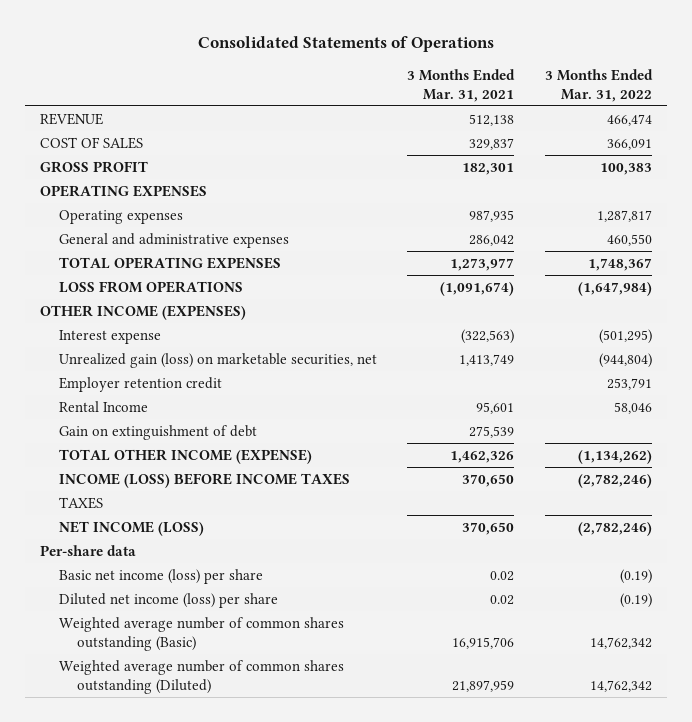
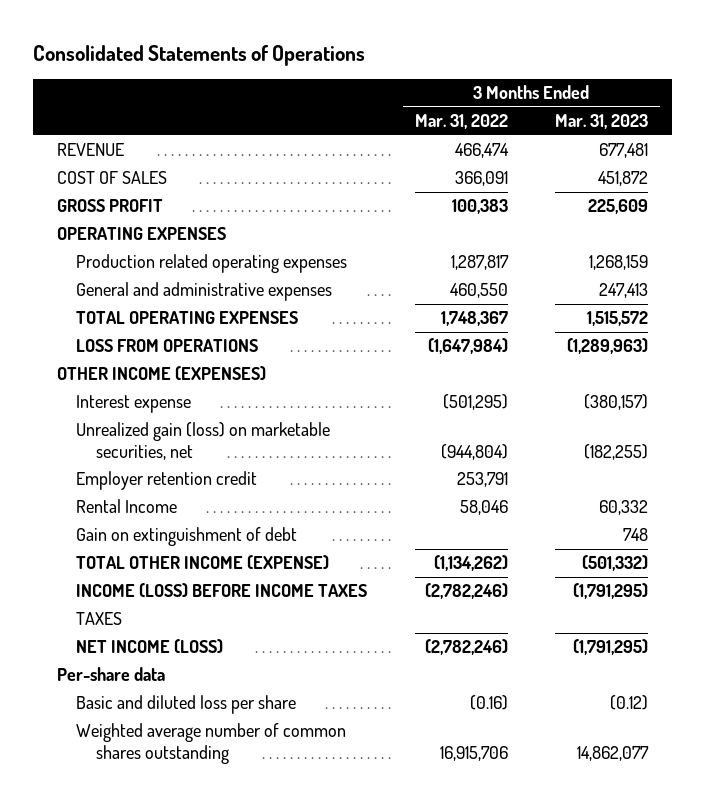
[407,68,516,102] 3 Months Ended Mar. 31, 2021 -> none
none -> [555,114,649,130] Mar. 31, 2023
[58,209,183,224] Operating expenses -> [76,254,348,274] Production related operating expenses
[58,592,278,608] Diluted net income (loss) per share -> none
[58,659,344,694] Weighted average number of common shares outstanding (Diluted) -> none
[58,568,263,584] Basic net income (loss) per share -> [76,695,297,715] Basic and diluted loss per share
[619,568,652,584] (0.19) -> [469,695,508,711] (0.16)
[58,616,344,651] Weighted average number of common shares outstanding (Basic) -> [76,723,347,765] Weighted average number of common shares outstanding
[589,636,652,649] 14,762,342 -> [439,746,508,762] 16,915,706

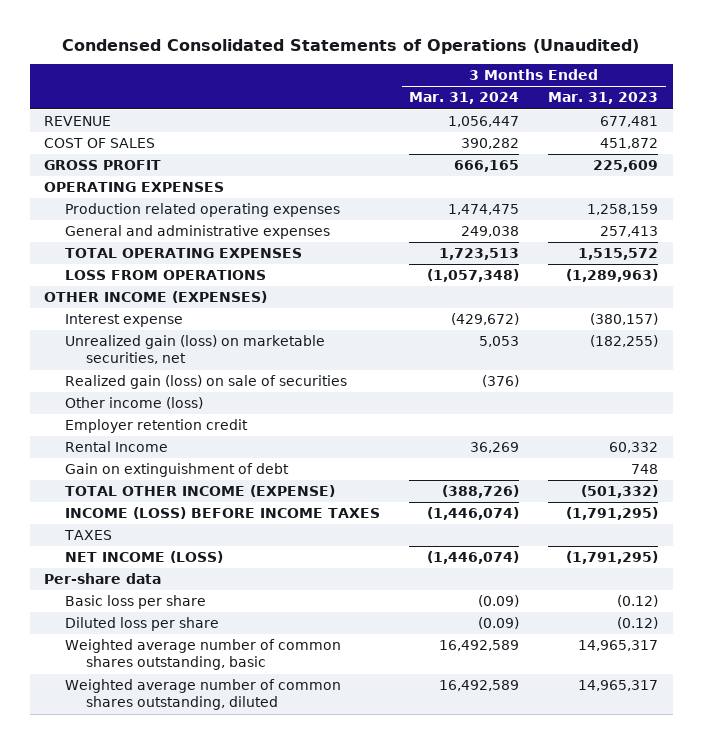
[32,44,365,66] Consolidated Statements of Operations -> [62,38,640,54] Condensed Consolidated Statements of Operations (Unaudited)
[414,114,508,130] Mar. 31, 2022 -> none
none -> [409,92,520,105] Mar. 31, 2024
[589,255,649,271] 1,268,159 -> [587,204,659,216] 1,258,159
[599,283,649,299] 247,413 -> [600,226,659,238] 257,413
none -> [65,375,348,390] Realized gain (loss) on sale of securities
none -> [65,397,204,410] Other income (loss)
[76,695,297,715] Basic and diluted loss per share -> [65,595,207,610] Basic loss per share
none -> [65,617,220,632] Diluted loss per share
[76,723,347,765] Weighted average number of common shares outstanding -> [65,639,342,671] Weighted average number of common shares outstanding, basic
[577,746,650,762] 14,862,077 -> [578,640,659,652] 14,965,317
none -> [65,679,342,711] Weighted average number of common shares outstanding, diluted

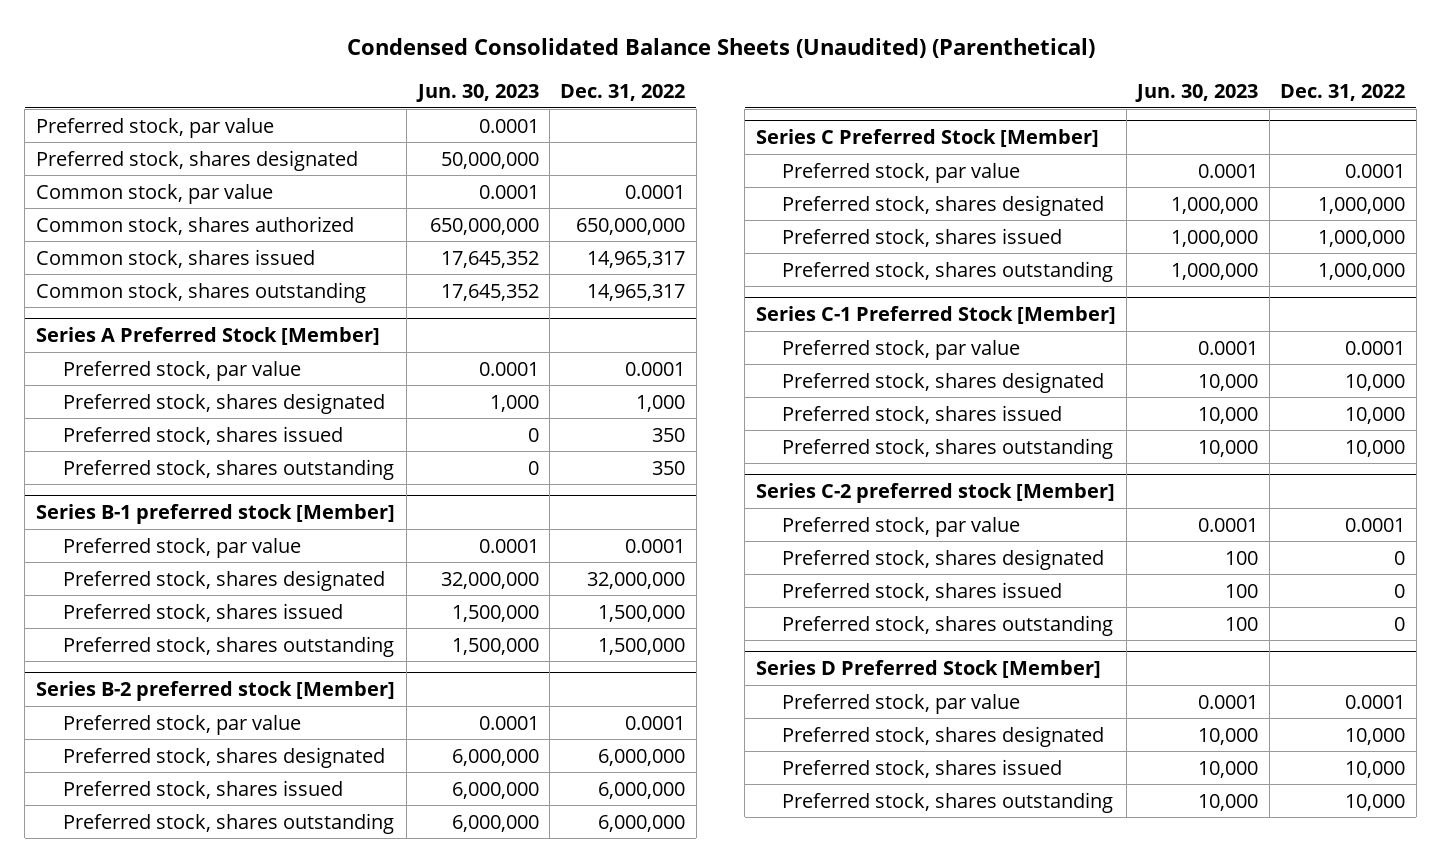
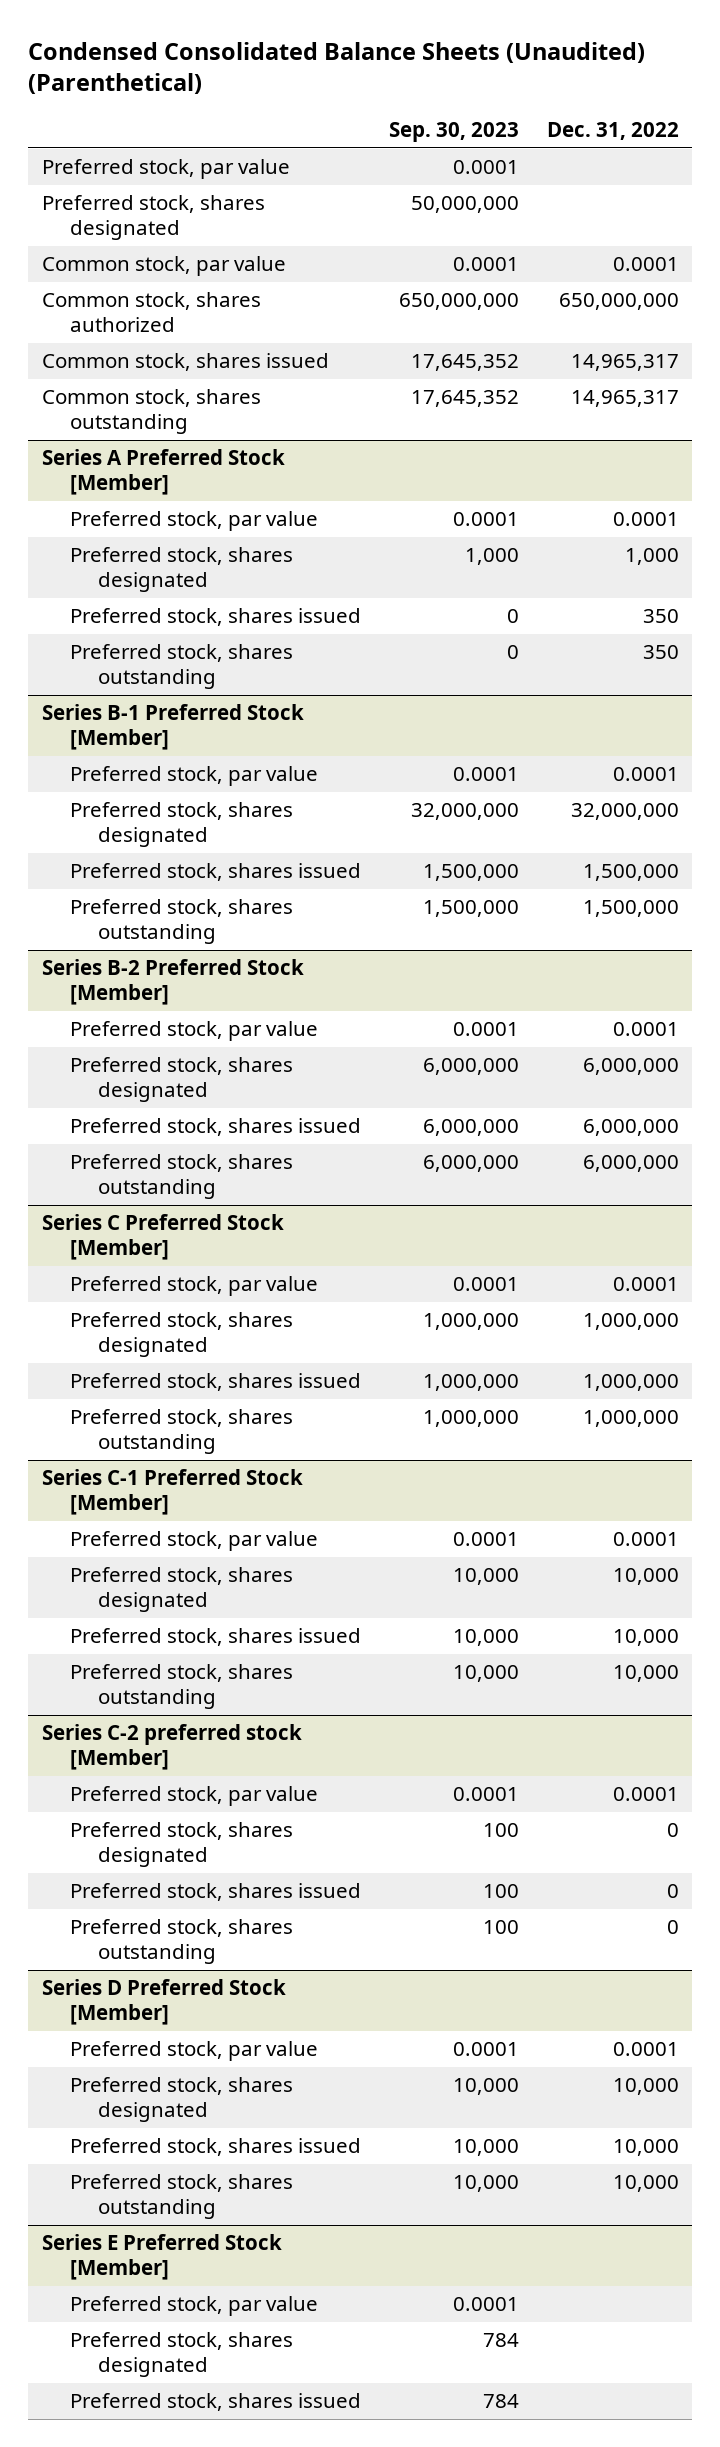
[415,83,539,102] Jun. 30, 2023 -> none
none -> [388,122,519,143] Sep. 30, 2023
[35,504,395,525] Series B-1 preferred stock [Member] -> [41,704,304,751] Series B-1 Preferred Stock [Member]
[35,681,395,702] Series B-2 preferred stock [Member] -> [41,959,304,1006] Series B-2 Preferred Stock [Member]
none -> [41,2234,282,2281] Series E Preferred Stock [Member]
none -> [69,2296,318,2317] Preferred stock, par value
none -> [69,2332,293,2378] Preferred stock, shares designated
none -> [69,2393,361,2412] Preferred stock, shares issued

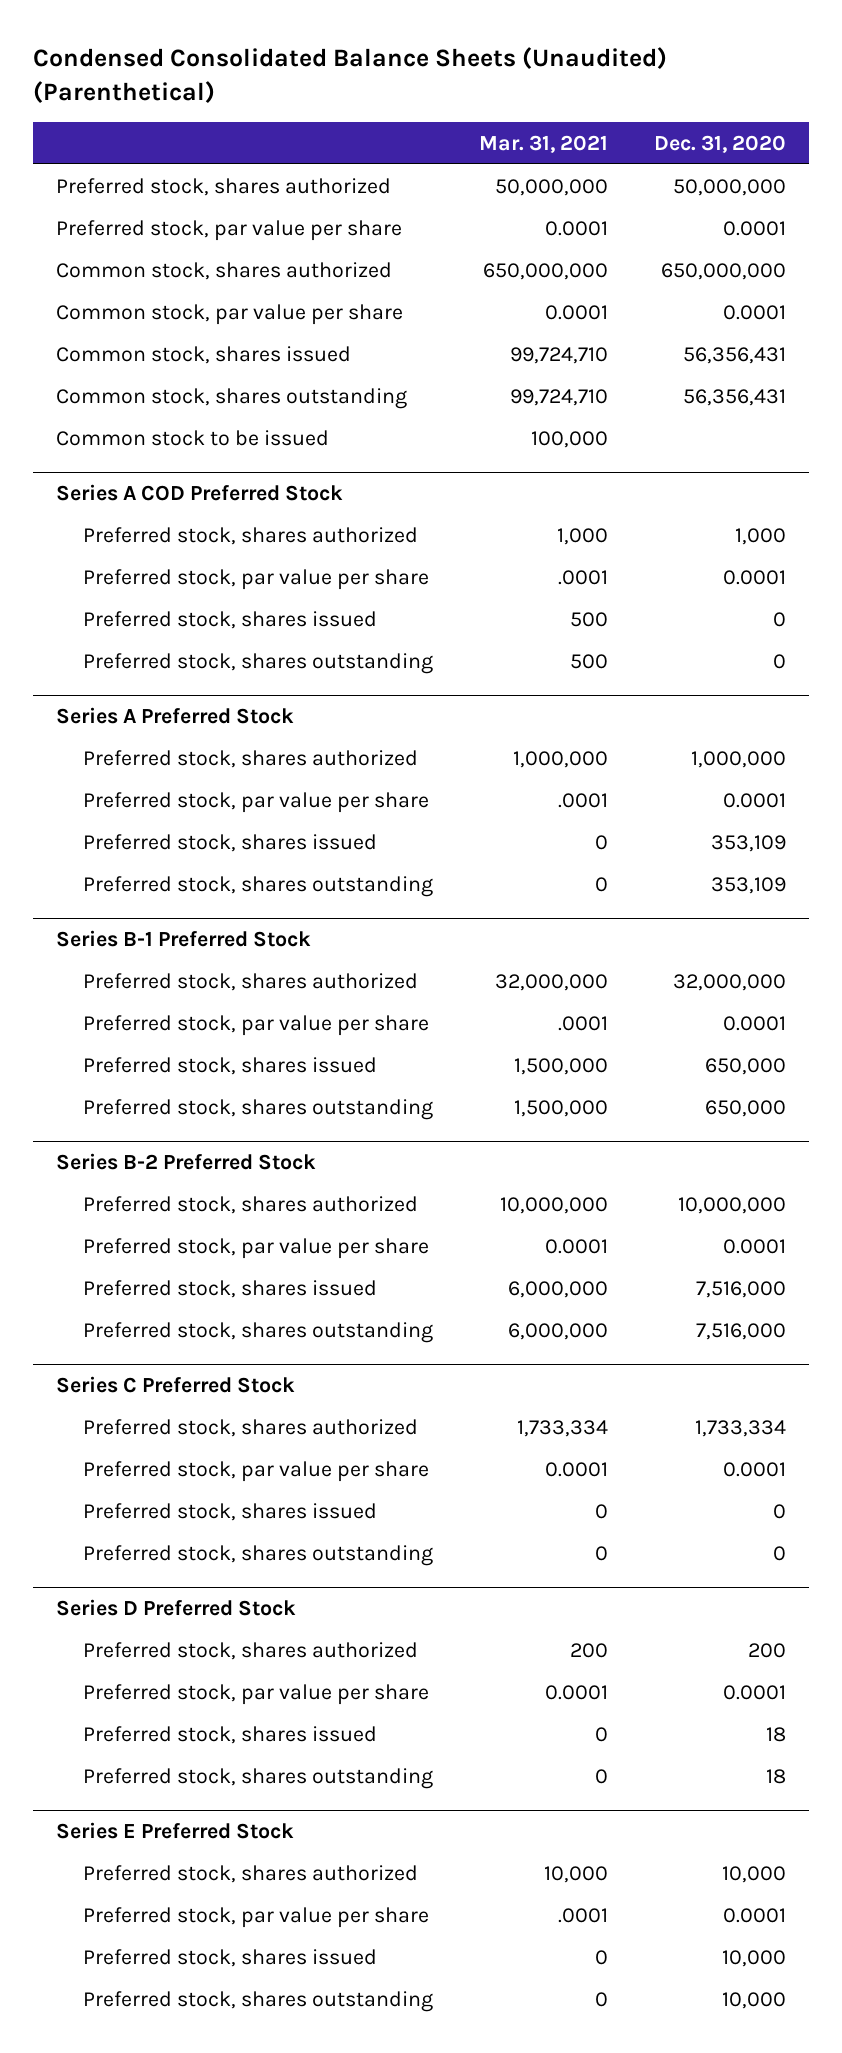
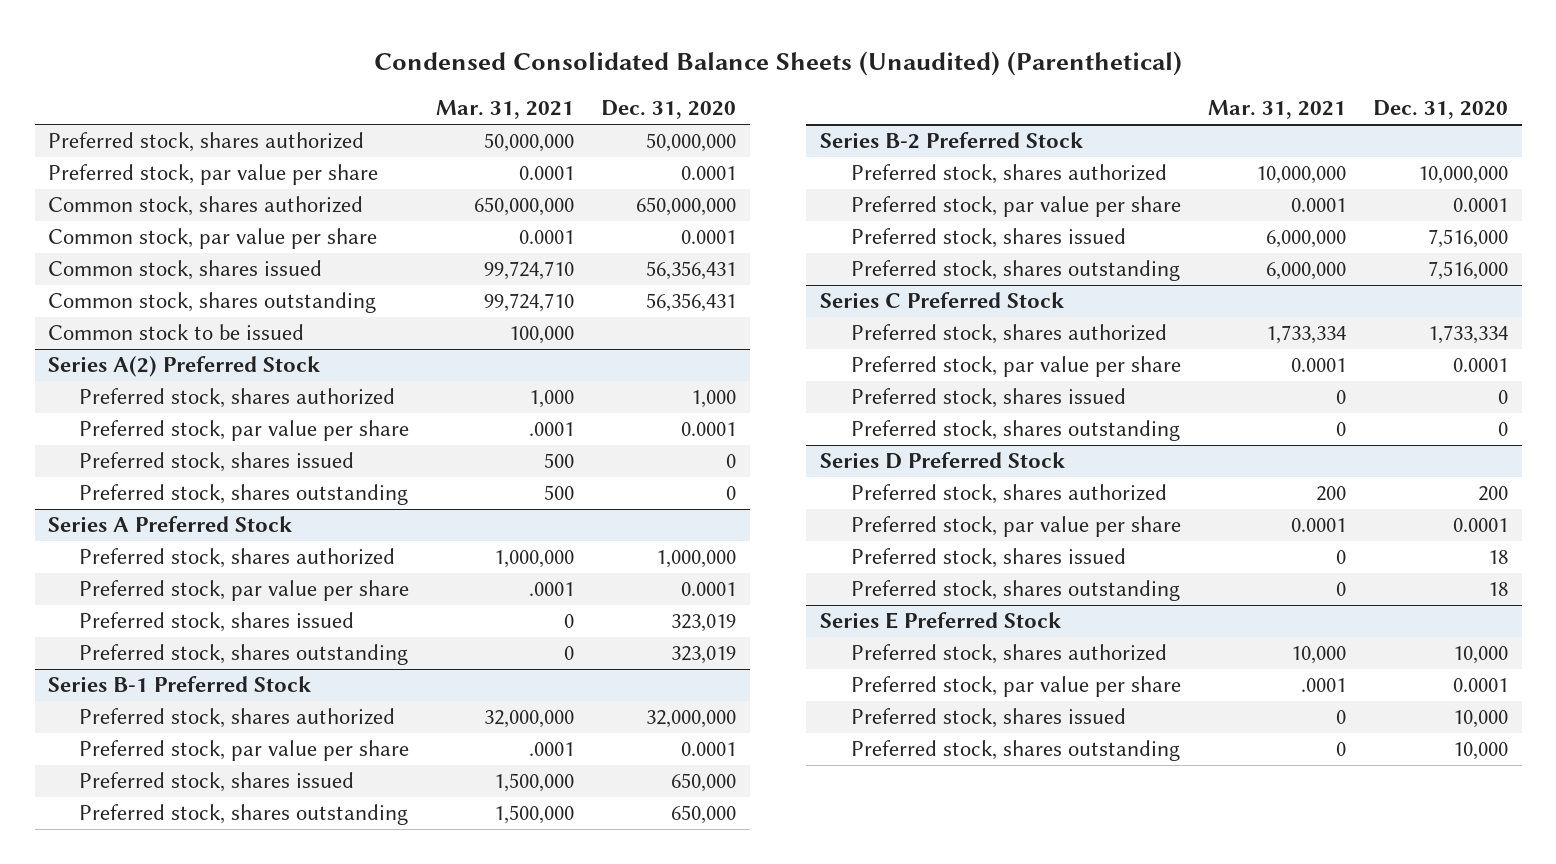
[55,484,343,502] Series A COD Preferred Stock -> [48,356,321,378] Series A(2) Preferred Stock
[711,834,787,852] 353,109 -> [671,614,737,633] 323,019
[711,876,787,894] 353,109 -> [671,646,737,665] 323,019

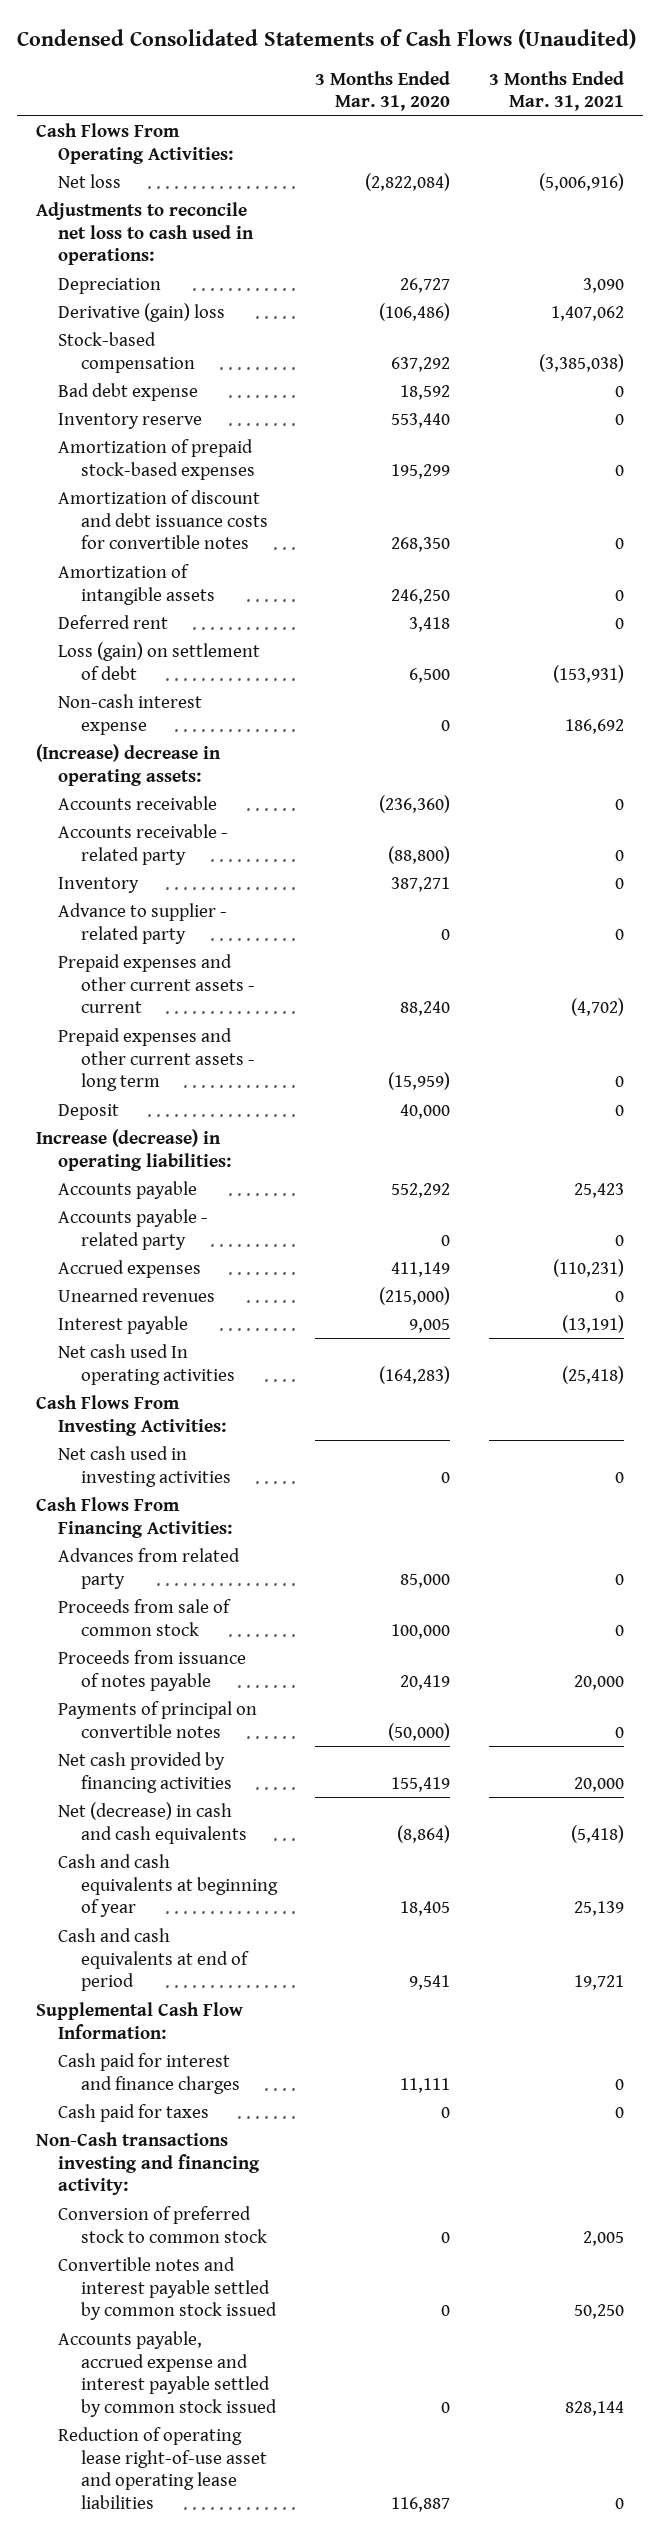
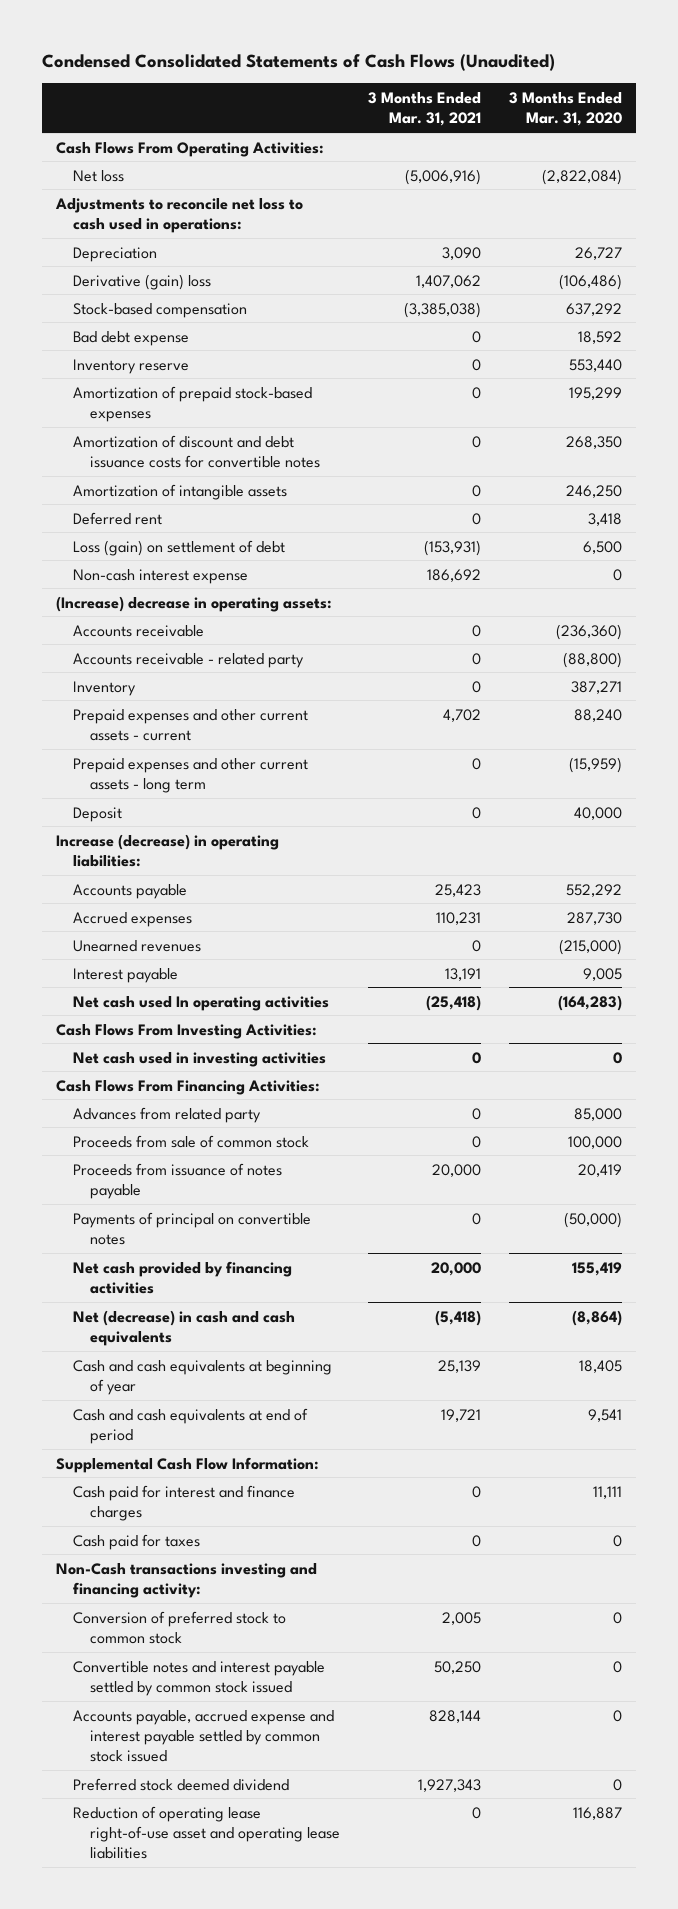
[58,902,228,944] Advance to supplier - related party -> none
[570,998,624,1017] (4,702) -> [442,708,481,722] 4,702
[58,1208,209,1250] Accounts payable - related party -> none
[391,1261,451,1277] 411,149 -> [566,911,622,925] 287,730
[552,1258,624,1277] (110,231) -> [435,911,481,925] 110,231
[561,1314,624,1333] (13,191) -> [444,967,481,981] 13,191
none -> [72,1777,289,1791] Preferred stock deemed dividend

